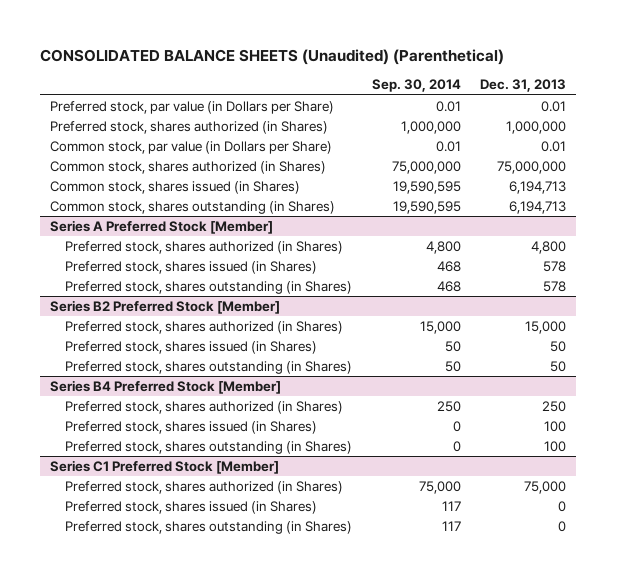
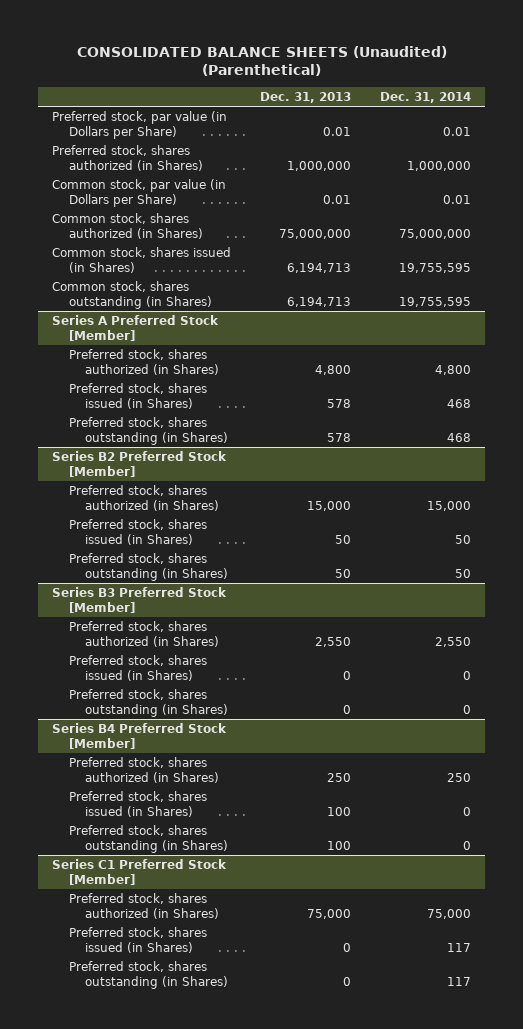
[371,79,461,93] Sep. 30, 2014 -> none
none -> [379,91,471,103] Dec. 31, 2014
none -> [52,587,228,613] Series B3 Preferred Stock [Member]
none -> [68,621,219,647] Preferred stock, shares authorized (in Shares)
none -> [68,655,207,681] Preferred stock, shares issued (in Shares)
none -> [68,689,228,717] Preferred stock, shares outstanding (in Shares)

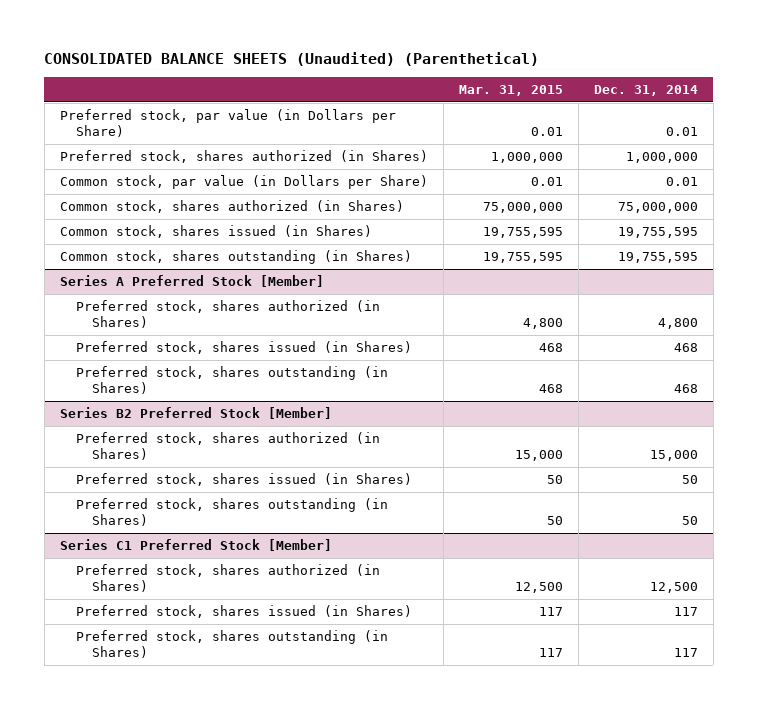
[260,91,352,103] Dec. 31, 2013 -> none
none -> [458,85,563,97] Mar. 31, 2015
[52,587,228,613] Series B3 Preferred Stock [Member] -> none
[68,621,219,647] Preferred stock, shares authorized (in Shares) -> none
[68,655,207,681] Preferred stock, shares issued (in Shares) -> none
[68,689,228,717] Preferred stock, shares outstanding (in Shares) -> none
[52,723,228,749] Series B4 Preferred Stock [Member] -> none
[68,757,219,783] Preferred stock, shares authorized (in Shares) -> none
[68,791,207,817] Preferred stock, shares issued (in Shares) -> none
[68,825,228,853] Preferred stock, shares outstanding (in Shares) -> none
[426,908,471,919] 75,000 -> [649,581,698,593] 12,500

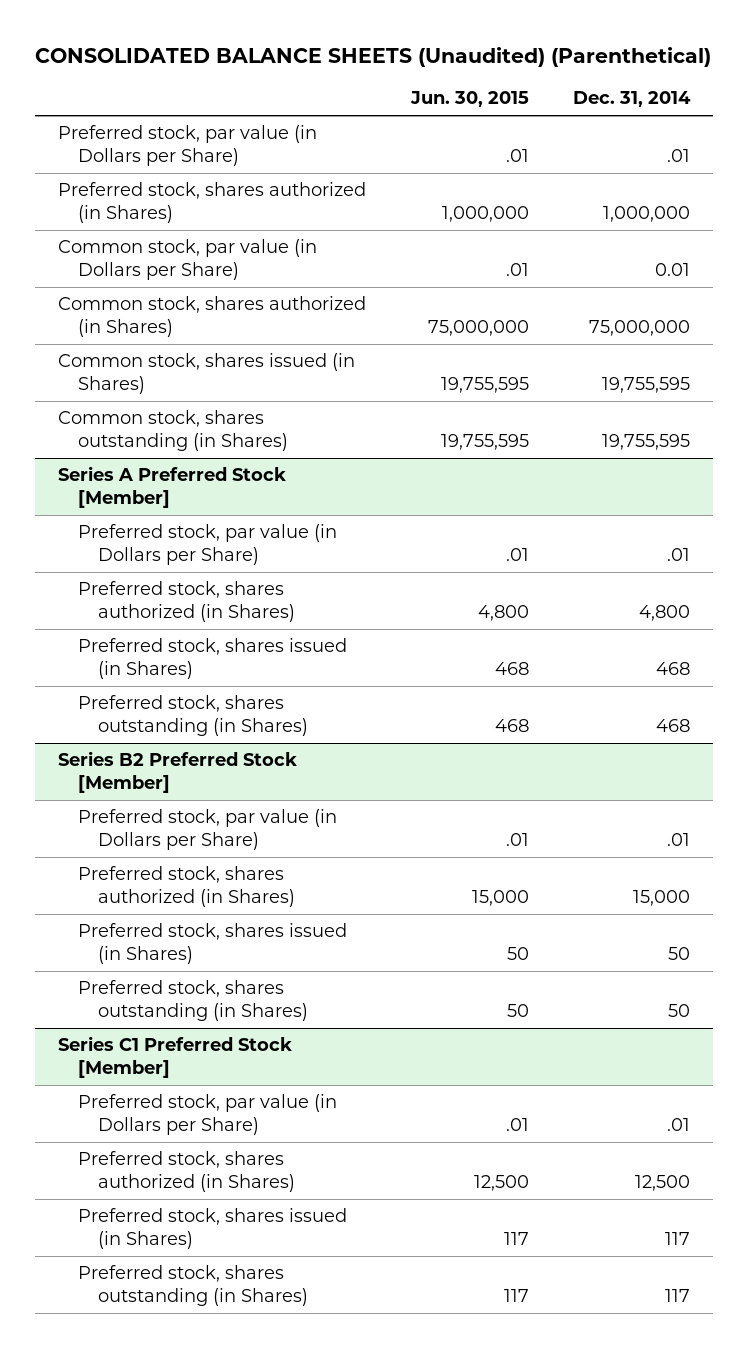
[458,85,563,97] Mar. 31, 2015 -> none
none -> [409,91,529,108] Jun. 30, 2015
[665,126,698,136] 0.01 -> [667,148,691,162] .01
none -> [77,524,337,565] Preferred stock, par value (in Dollars per Share)
none -> [77,809,337,850] Preferred stock, par value (in Dollars per Share)
none -> [77,1094,337,1135] Preferred stock, par value (in Dollars per Share)

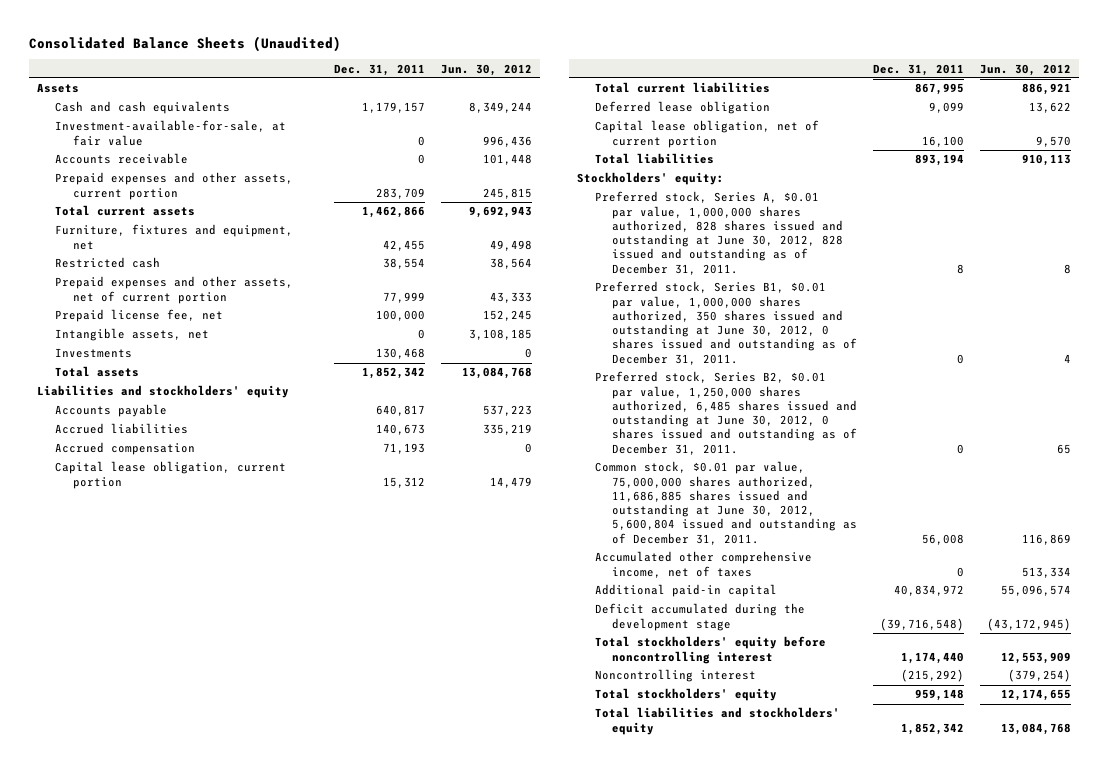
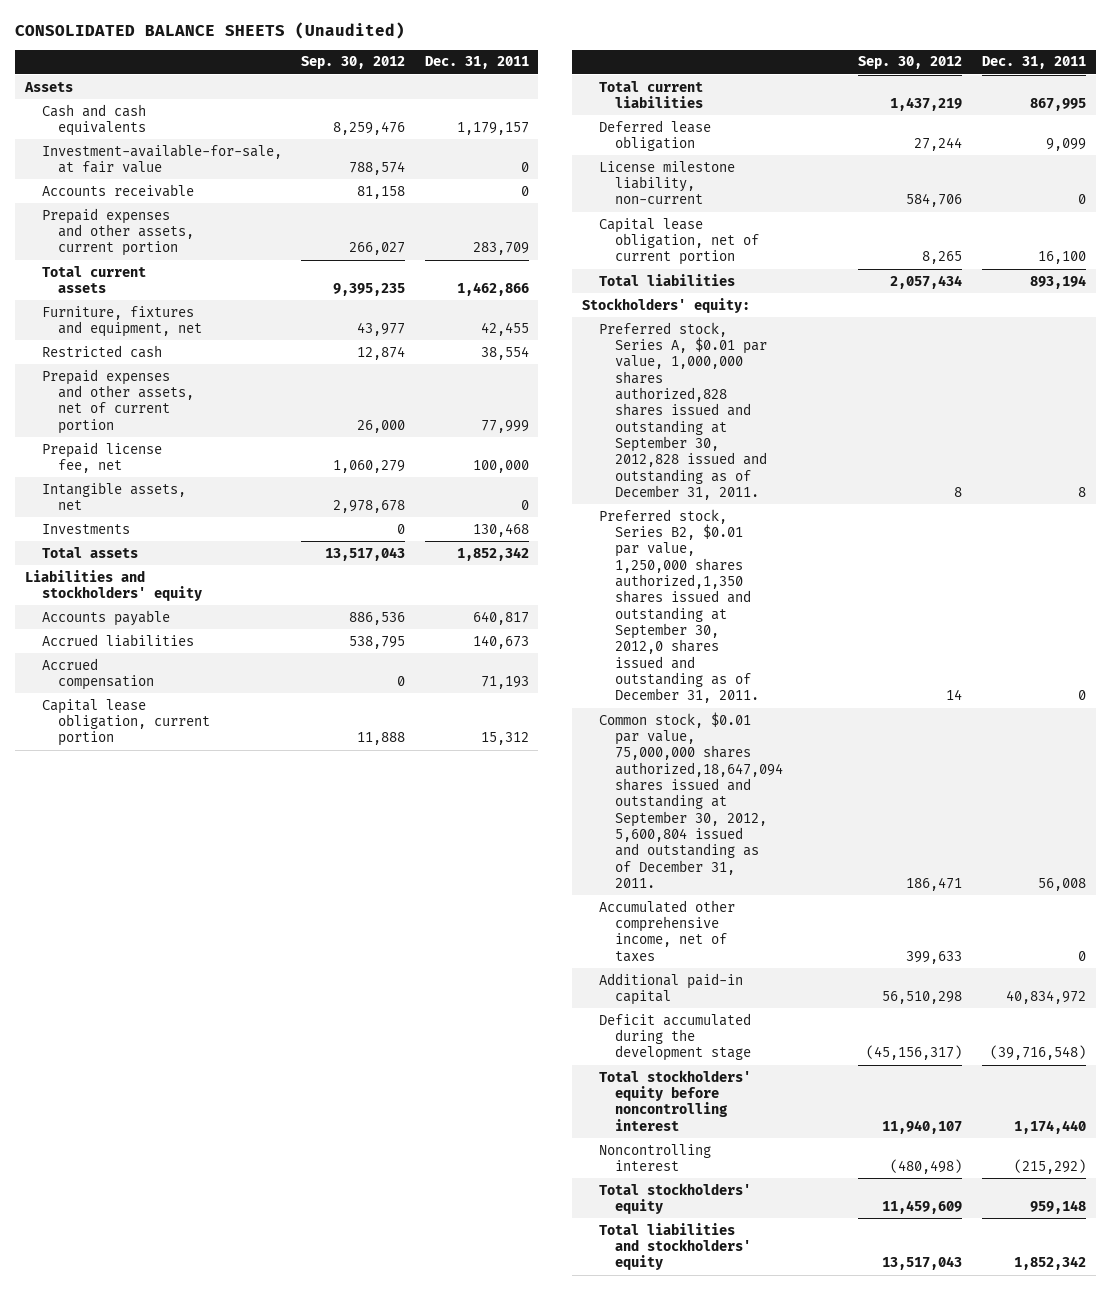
[29,35,342,52] Consolidated Balance Sheets (Unaudited) -> [15,22,406,40] CONSOLIDATED BALANCE SHEETS (Unaudited)
[440,63,532,76] Jun. 30, 2012 -> none
none -> [301,56,406,70] Sep. 30, 2012
none -> [598,160,735,205] License milestone liability, non-current
[594,371,858,455] Preferred stock, Series B2, $0.01 par value, 1,250,000 shares authorized, 6,485 shares issued and outstanding at June 30, 2012, 0 shares issued and outstanding as of December 31, 2011. -> none
[594,191,844,275] Preferred stock, Series A, $0.01 par value, 1,000,000 shares authorized, 828 shares issued and outstanding at June 30, 2012, 828 issued and outstanding as of December 31, 2011. -> [598,321,768,500] Preferred stock, Series A, $0.01 par value, 1,000,000 shares authorized,828 shares issued and outstanding at September 30, 2012,828 issued and outstanding as of December 31, 2011.
[594,281,858,365] Preferred stock, Series B1, $0.01 par value, 1,000,000 shares authorized, 350 shares issued and outstanding at June 30, 2012, 0 shares issued and outstanding as of December 31, 2011. -> [598,508,760,704] Preferred stock, Series B2, $0.01 par value, 1,250,000 shares authorized,1,350 shares issued and outstanding at September 30, 2012,0 shares issued and outstanding as of December 31, 2011.
[594,461,858,545] Common stock, $0.01 par value, 75,000,000 shares authorized, 11,686,885 shares issued and outstanding at June 30, 2012, 5,600,804 issued and outstanding as of December 31, 2011. -> [598,711,784,888] Common stock, $0.01 par value, 75,000,000 shares authorized,18,647,094 shares issued and outstanding at September 30, 2012, 5,600,804 issued and outstanding as of December 31, 2011.

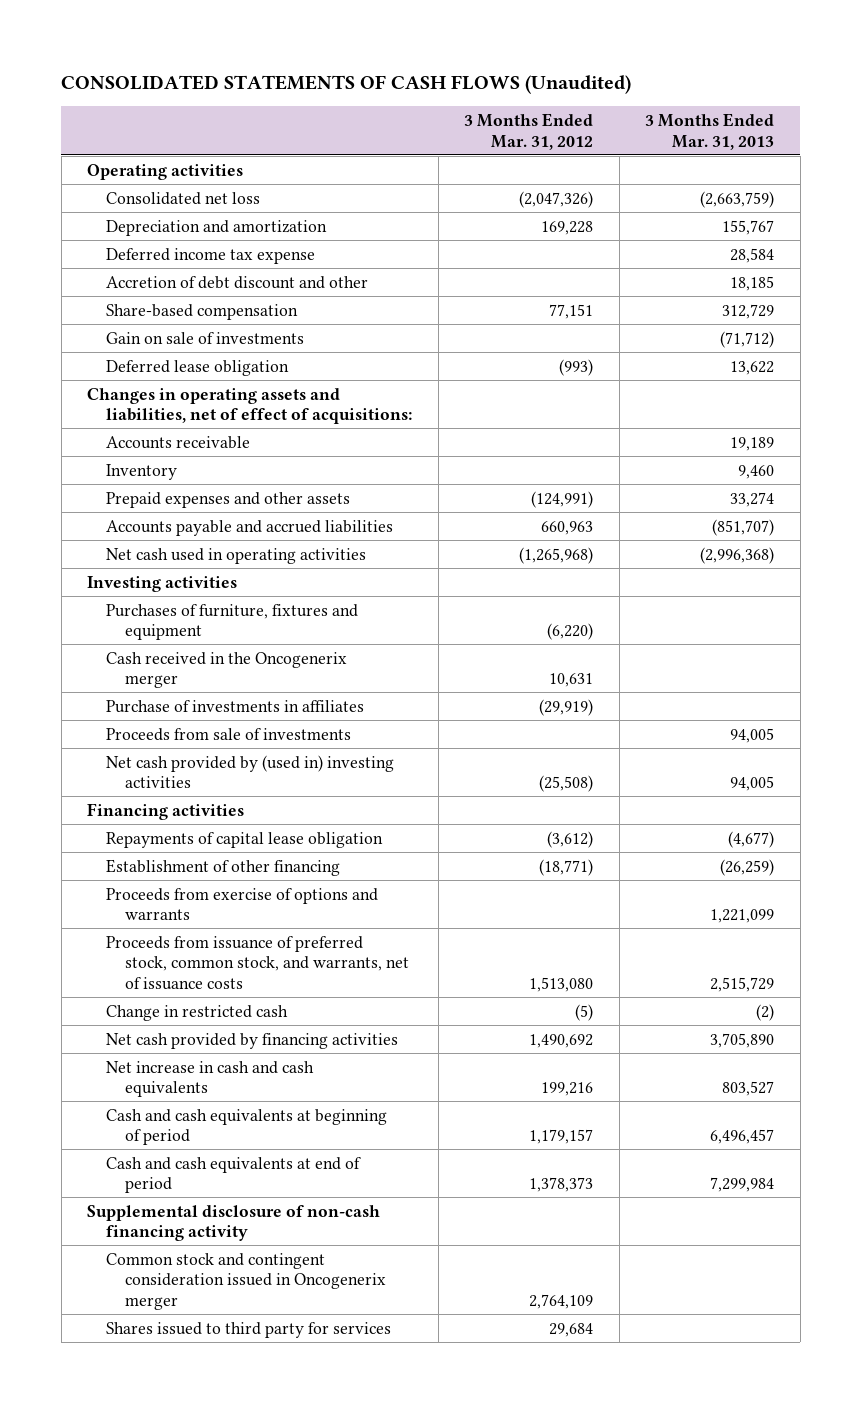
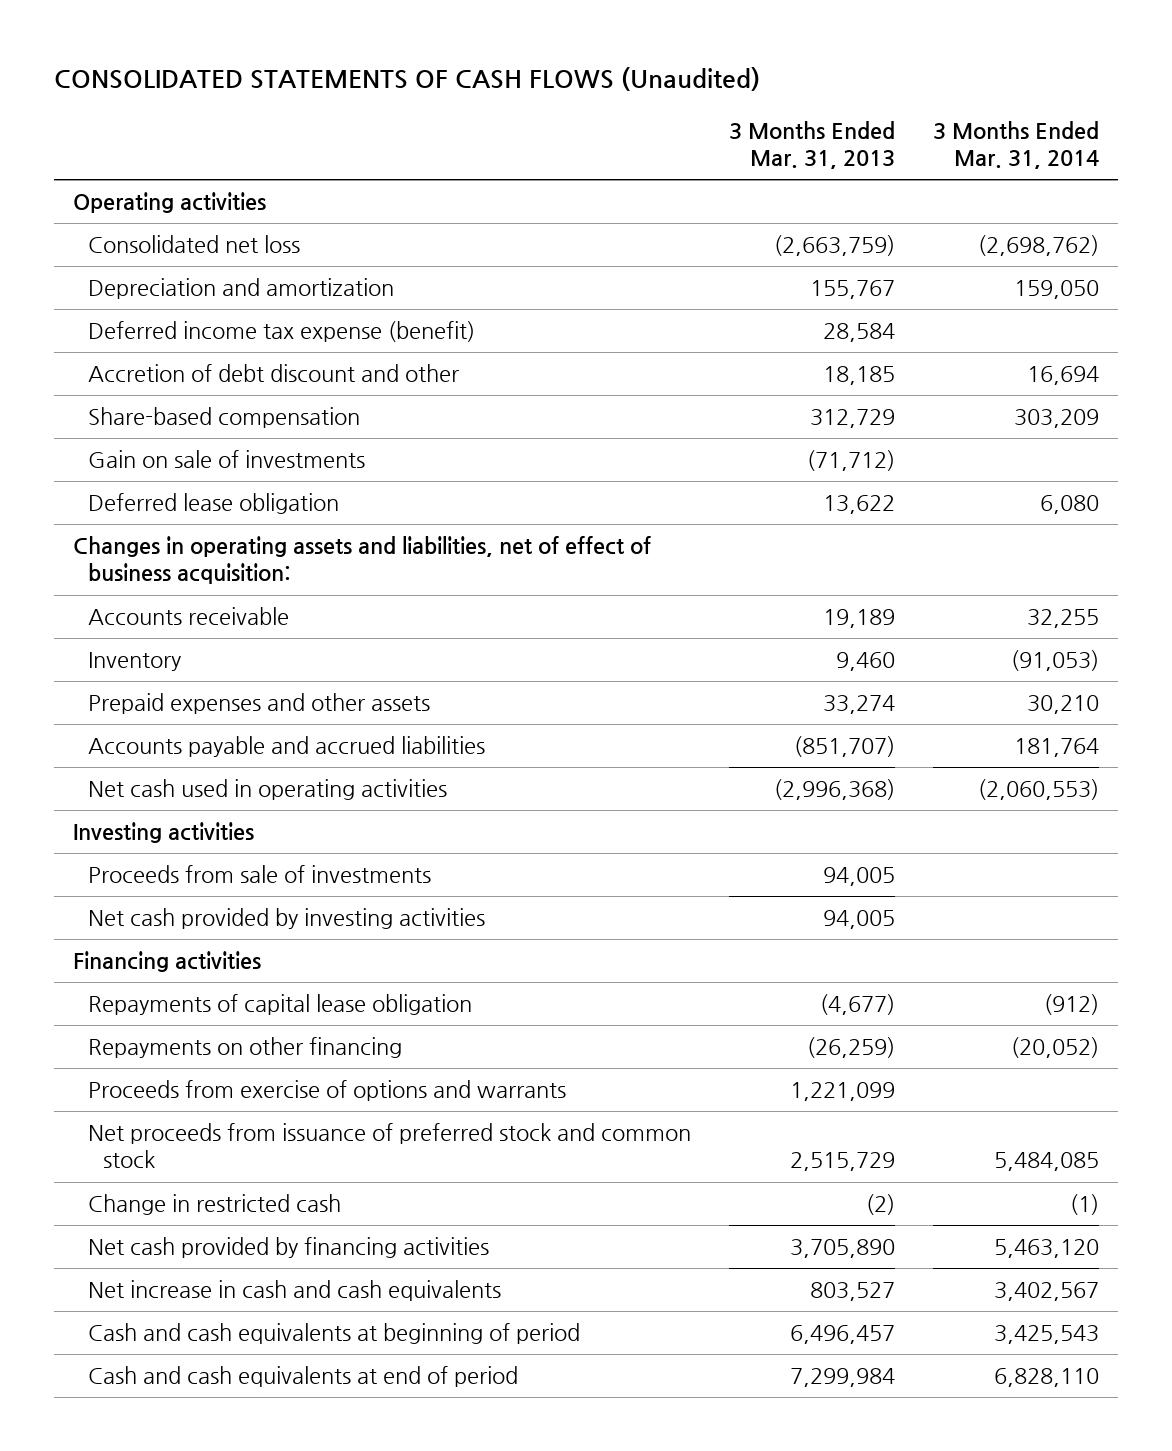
[464,113,594,150] 3 Months Ended Mar. 31, 2012 -> none
none -> [932,120,1099,170] 3 Months Ended Mar. 31, 2014
[106,247,316,264] Deferred income tax expense -> [88,321,476,343] Deferred income tax expense (benefit)
[87,387,413,425] Changes in operating assets and liabilities, net of effect of acquisitions: -> [72,536,651,585] Changes in operating assets and liabilities, net of effect of business acquisition:
[106,603,359,641] Purchases of furniture, fixtures and equipment -> none
[106,651,348,689] Cash received in the Oncogenerix merger -> none
[106,699,365,713] Purchase of investments in affiliates -> none
[106,754,395,789] Net cash provided by (used in) investing activities -> [88,908,486,930] Net cash provided by investing activities
[106,858,341,876] Establishment of other financing -> [88,1037,403,1059] Repayments on other financing
[106,935,410,990] Proceeds from issuance of preferred stock, common stock, and warrants, net of issuance costs -> [88,1123,692,1169] Net proceeds from issuance of preferred stock and common stock
[87,1204,381,1242] Supplemental disclosure of non-cash financing activity -> none
[106,1252,387,1310] Common stock and contingent consideration issued in Oncogenerix merger -> none
[106,1321,392,1338] Shares issued to third party for services -> none

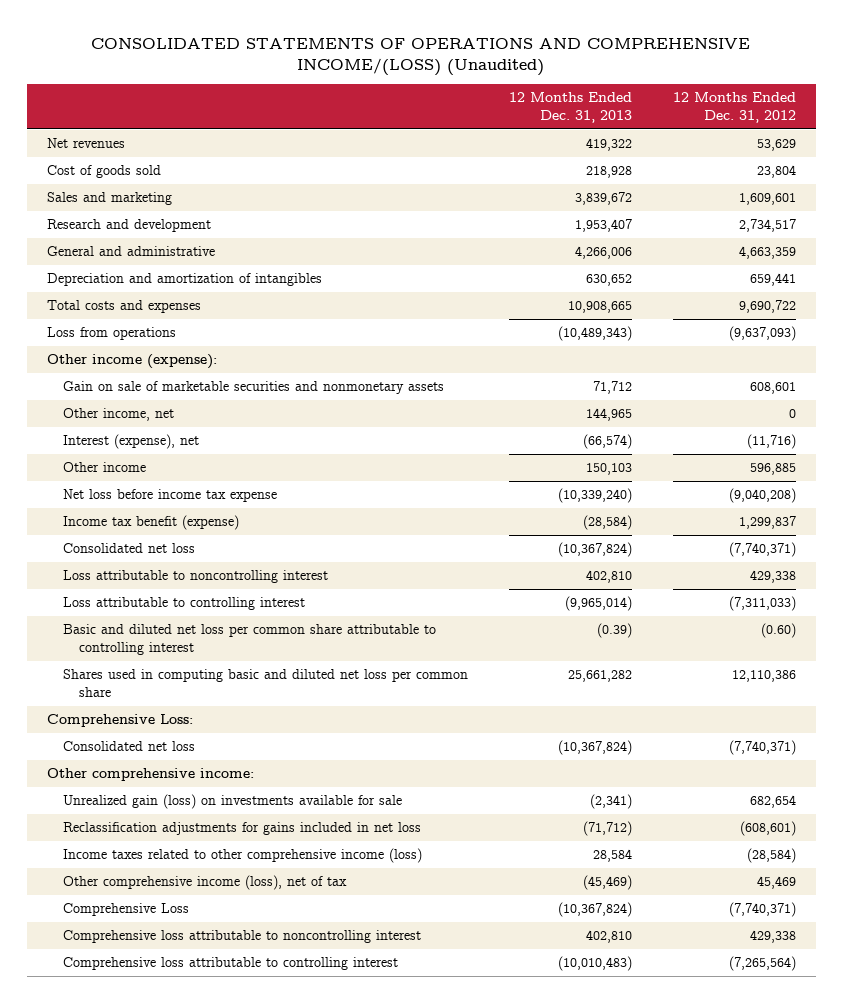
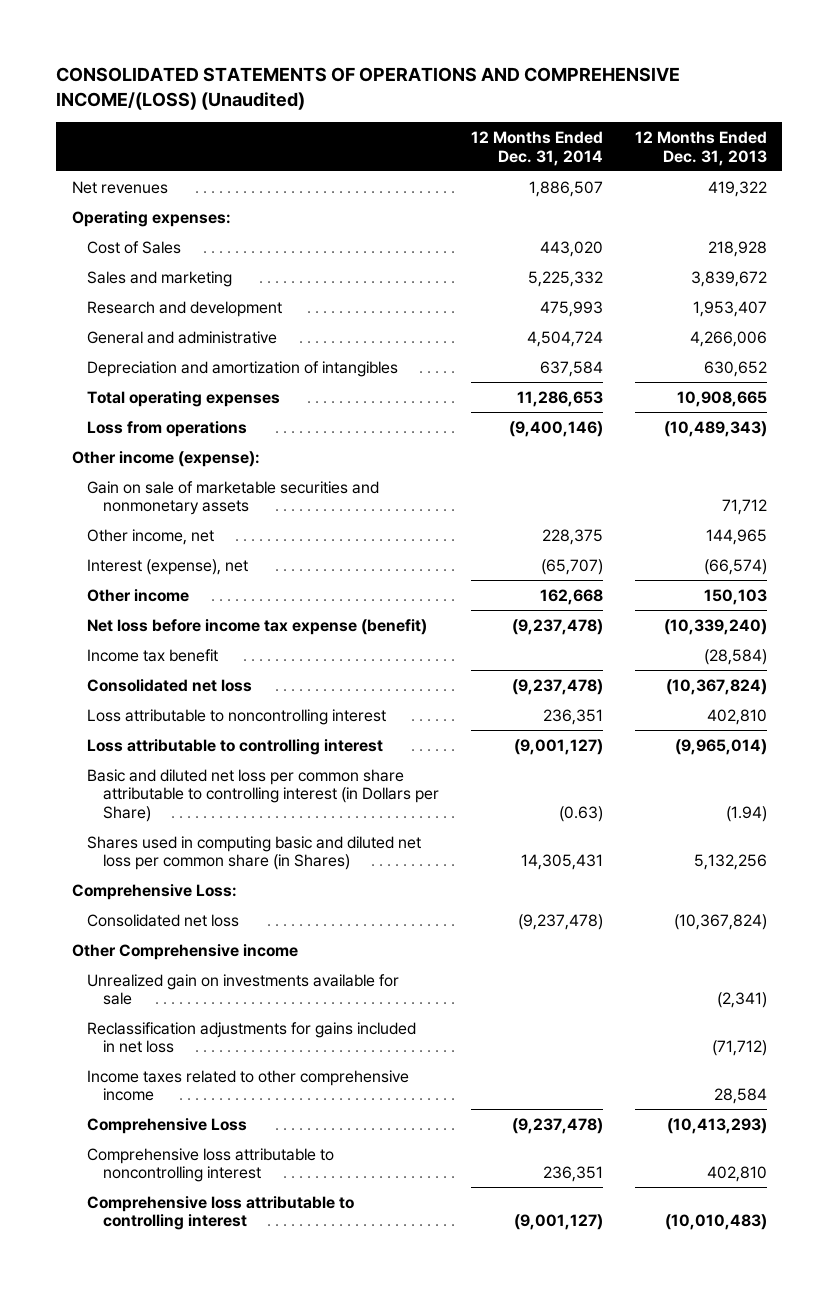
[672,92,796,124] 12 Months Ended Dec. 31, 2012 -> none
none -> [470,130,603,166] 12 Months Ended Dec. 31, 2014
none -> [71,210,231,227] Operating expenses:
[47,165,162,179] Cost of goods sold -> [87,240,182,254] Cost of Sales
[47,300,202,314] Total costs and expenses -> [87,390,281,407] Total operating expenses
[63,489,278,503] Net loss before income tax expense -> [87,618,428,635] Net loss before income tax expense (benefit)
[63,515,240,531] Income tax benefit (expense) -> [87,648,219,662] Income tax benefit
[63,624,437,656] Basic and diluted net loss per common share attributable to controlling interest -> [87,768,440,823] Basic and diluted net loss per common share attributable to controlling interest (in Dollars per Share)
[596,623,632,639] (0.39) -> [725,806,767,823] (1.94)
[63,669,469,698] Shares used in computing basic and diluted net loss per common share -> [87,835,422,871] Shares used in computing basic and diluted net loss per common share (in Shares)
[567,670,632,683] 25,661,282 -> [693,854,767,871] 5,132,256
[47,768,255,782] Other comprehensive income: -> [71,943,298,960] Other Comprehensive income
[63,794,403,810] Unrealized gain (loss) on investments available for sale -> [87,973,400,1006] Unrealized gain on investments available for sale
[63,875,348,891] Other comprehensive income (loss), net of tax -> none
[63,848,423,864] Income taxes related to other comprehensive income (loss) -> [87,1069,410,1102] Income taxes related to other comprehensive income
[557,902,632,918] (10,367,824) -> [666,1117,767,1134] (10,413,293)

